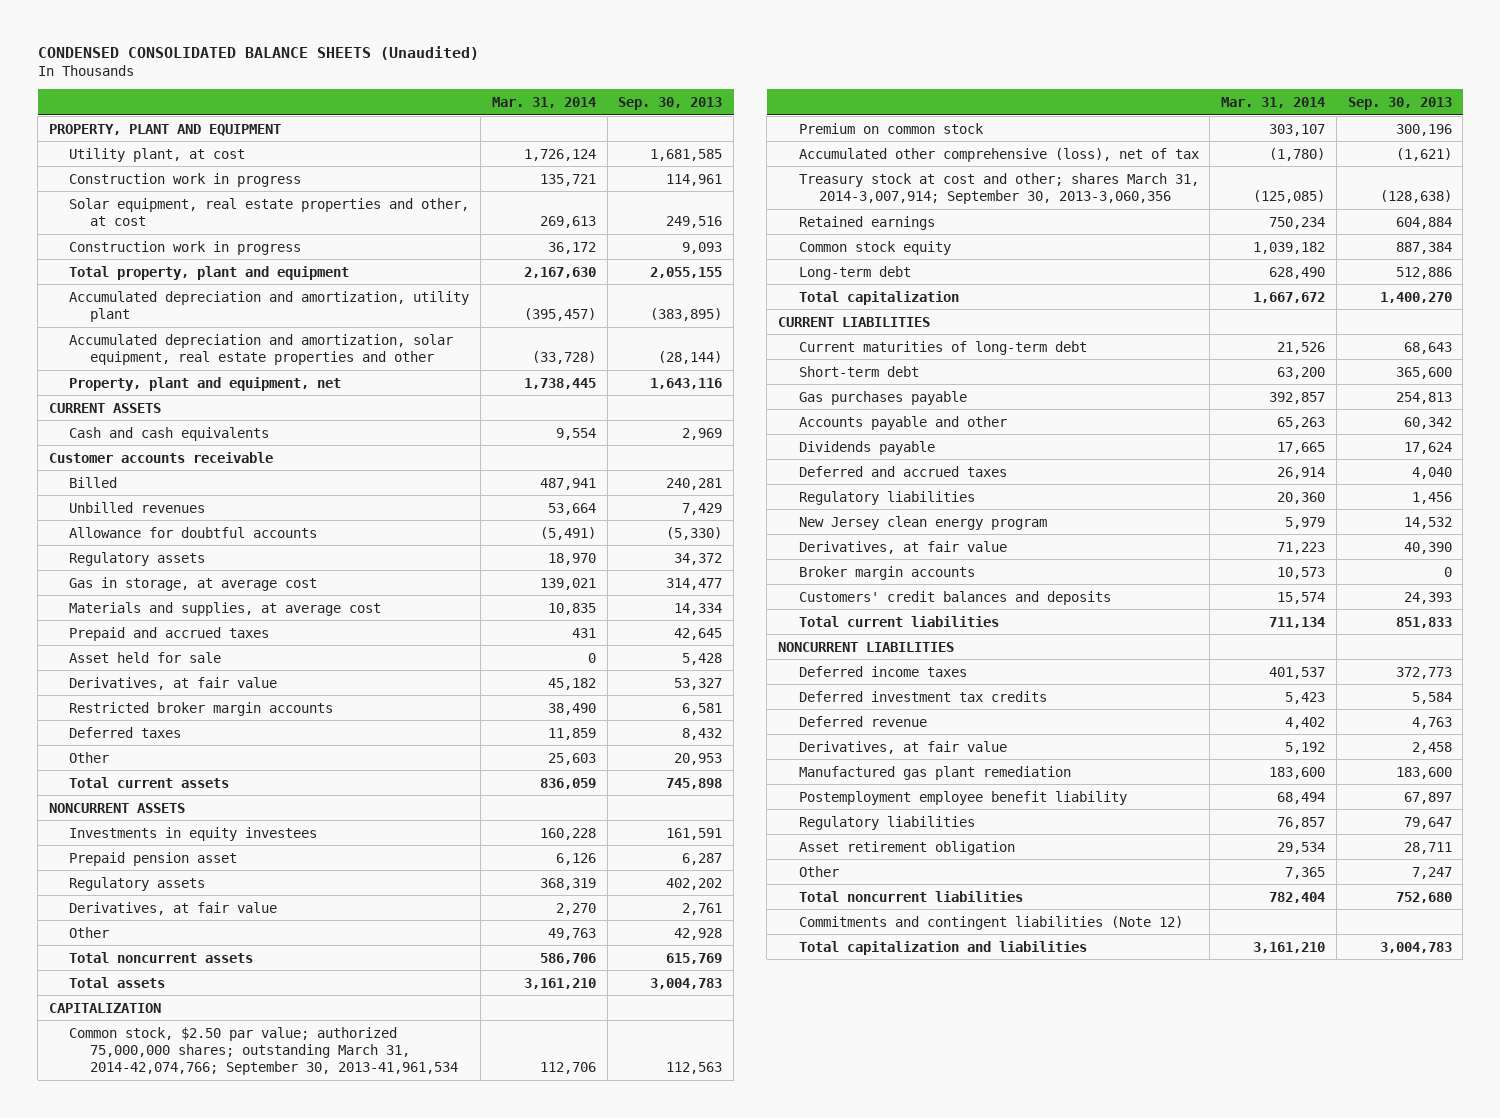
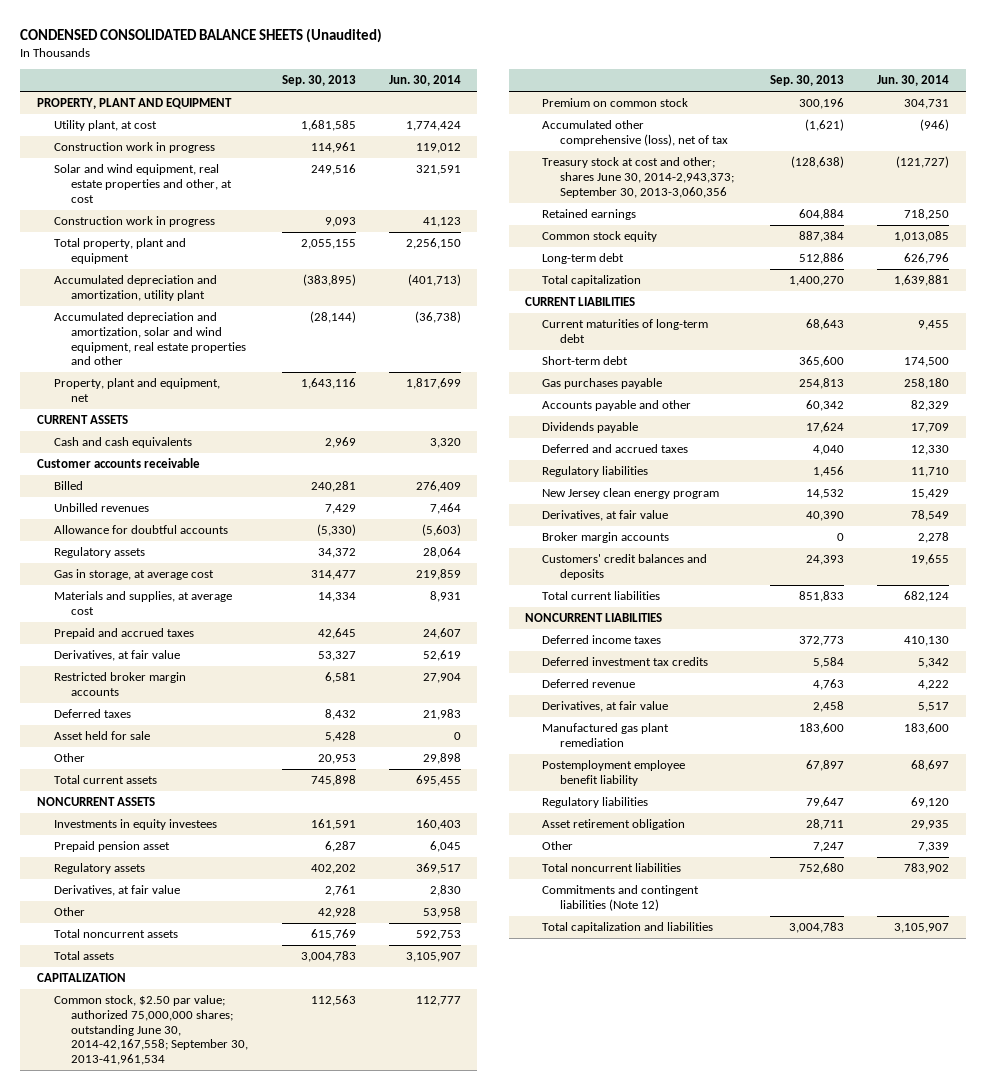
[491,96,596,108] Mar. 31, 2014 -> none
none -> [388,75,461,87] Jun. 30, 2014
[69,197,470,226] Solar equipment, real estate properties and other, at cost -> [54,164,233,203] Solar and wind equipment, real estate properties and other, at cost
[69,333,454,365] Accumulated depreciation and amortization, solar equipment, real estate properties and other -> [54,312,247,366] Accumulated depreciation and amortization, solar and wind equipment, real estate properties and other
[69,651,222,663] Asset held for sale -> [54,731,151,741] Asset held for sale
[69,1026,458,1075] Common stock, $2.50 par value; authorized 75,000,000 shares; outstanding March 31, 2014-42,074,766; September 30, 2013-41,961,534 -> [54,995,249,1066] Common stock, $2.50 par value; authorized 75,000,000 shares; outstanding June 30, 2014-42,167,558; September 30, 2013-41,961,534
[798,172,1199,204] Treasury stock at cost and other; shares March 31, 2014-3,007,914; September 30, 2013-3,060,356 -> [542,157,734,198] Treasury stock at cost and other; shares June 30, 2014-2,943,373; September 30, 2013-3,060,356

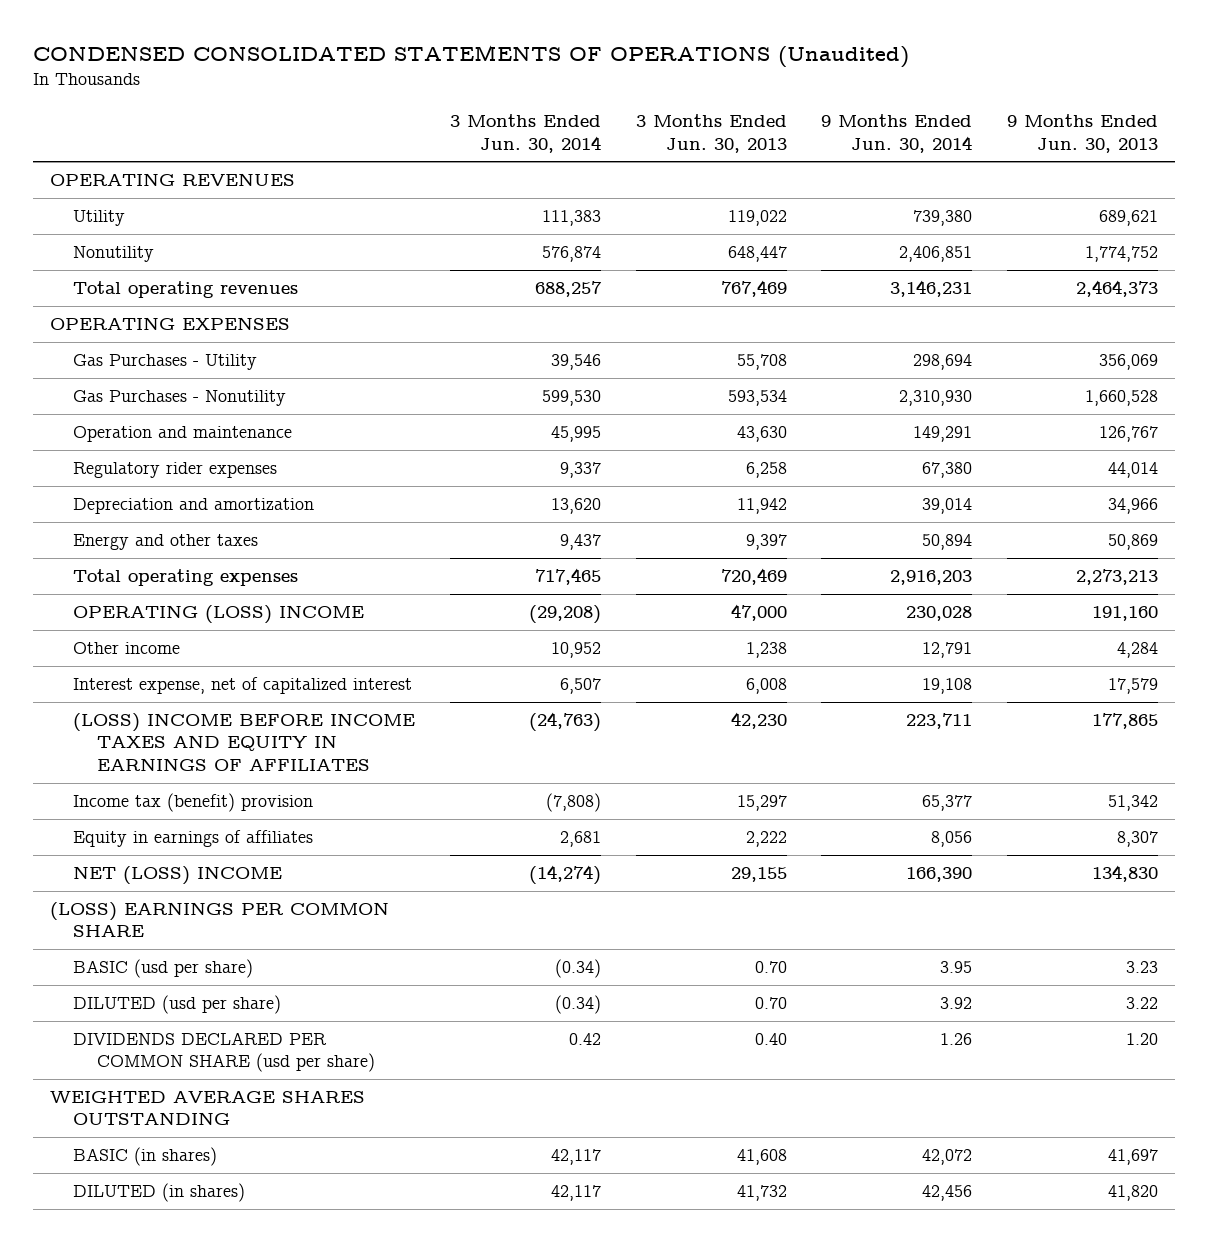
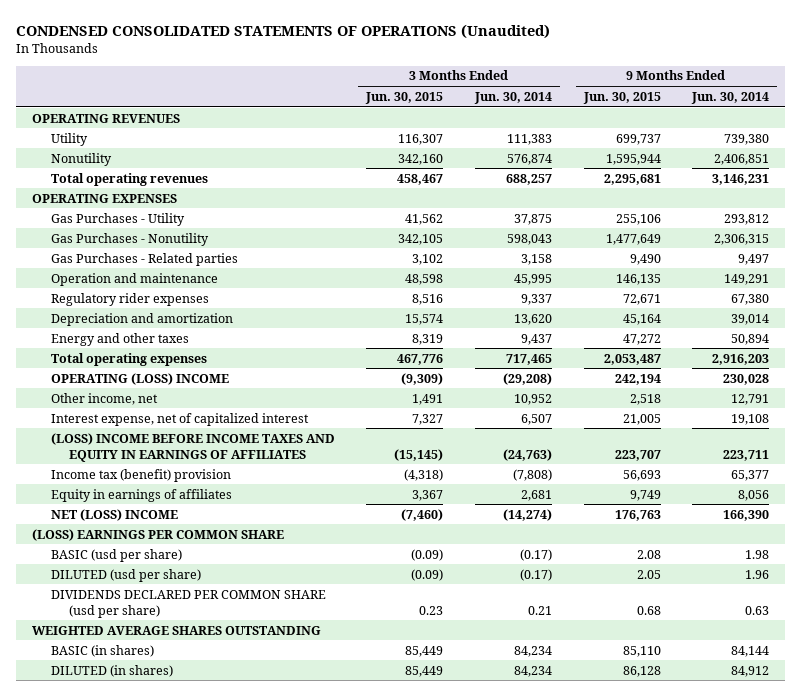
[635,114,787,153] 3 Months Ended Jun. 30, 2013 -> none
[1006,114,1158,153] 9 Months Ended Jun. 30, 2013 -> none
none -> [365,91,444,104] Jun. 30, 2015
none -> [582,91,661,104] Jun. 30, 2015
[551,354,602,371] 39,546 -> [513,213,552,225] 37,875
[913,354,973,371] 298,694 -> [724,213,770,225] 293,812
[542,390,602,407] 599,530 -> [506,233,552,245] 598,043
[899,390,973,407] 2,310,930 -> [714,233,770,245] 2,306,315
none -> [50,252,238,266] Gas Purchases - Related parties
[73,642,181,655] Other income -> [50,392,158,405] Other income, net
[555,959,602,979] (0.34) -> [519,548,552,561] (0.17)
[940,961,973,974] 3.95 -> [745,549,770,559] 1.98
[555,995,602,1015] (0.34) -> [519,568,552,581] (0.17)
[940,997,973,1010] 3.92 -> [745,569,770,579] 1.96
[569,1033,602,1046] 0.42 -> [527,605,552,615] 0.21
[940,1033,973,1046] 1.26 -> [745,605,770,615] 0.63
[551,1149,602,1166] 42,117 -> [513,645,552,657] 84,234
[922,1149,973,1166] 42,072 -> [731,645,770,657] 84,144
[551,1185,602,1202] 42,117 -> [513,665,552,677] 84,234
[922,1185,973,1202] 42,456 -> [731,665,770,677] 84,912

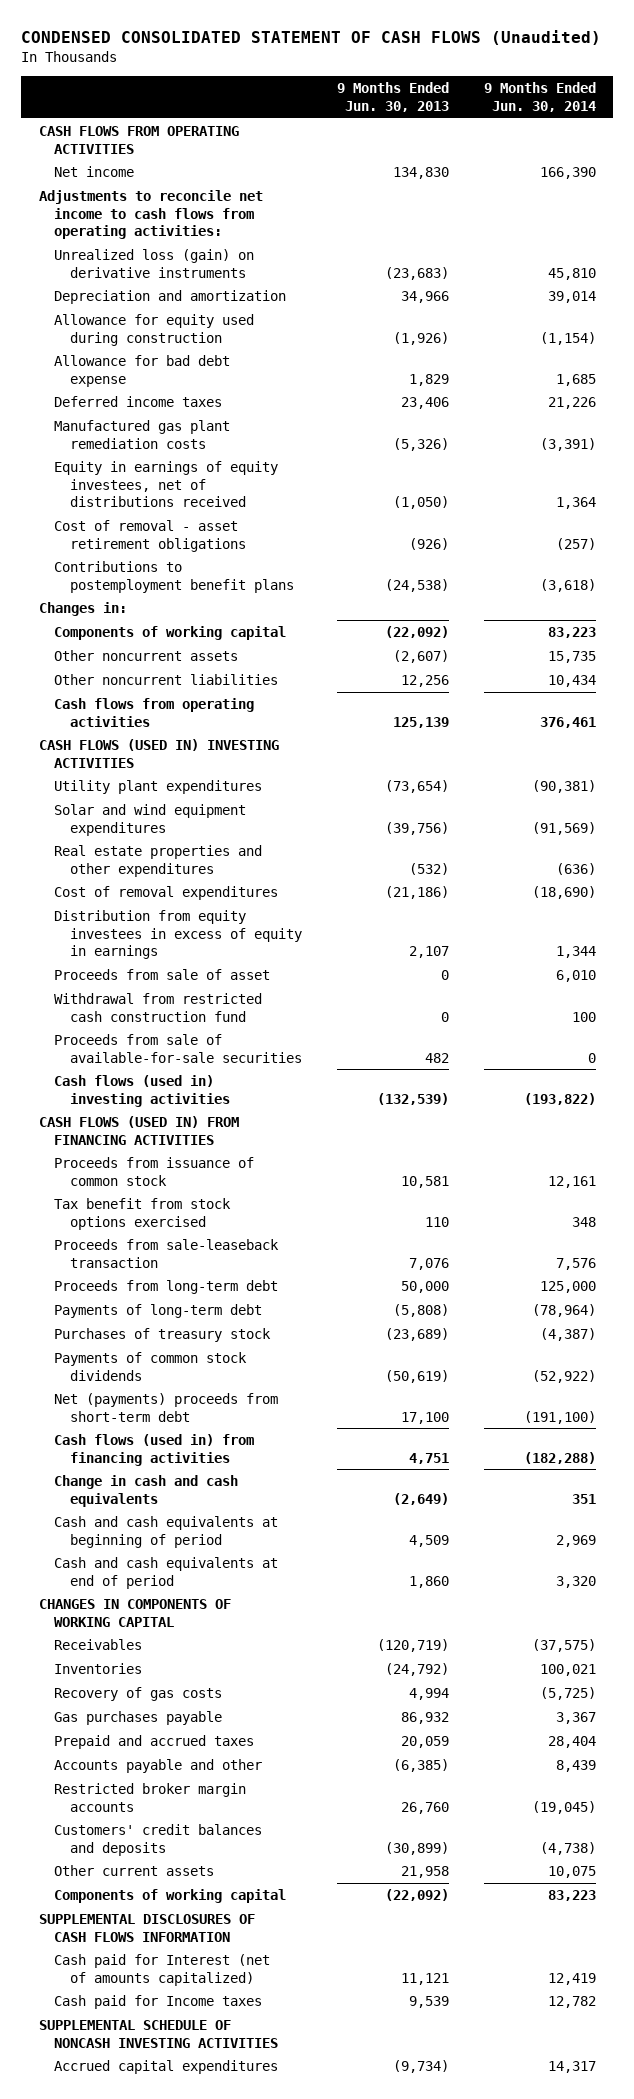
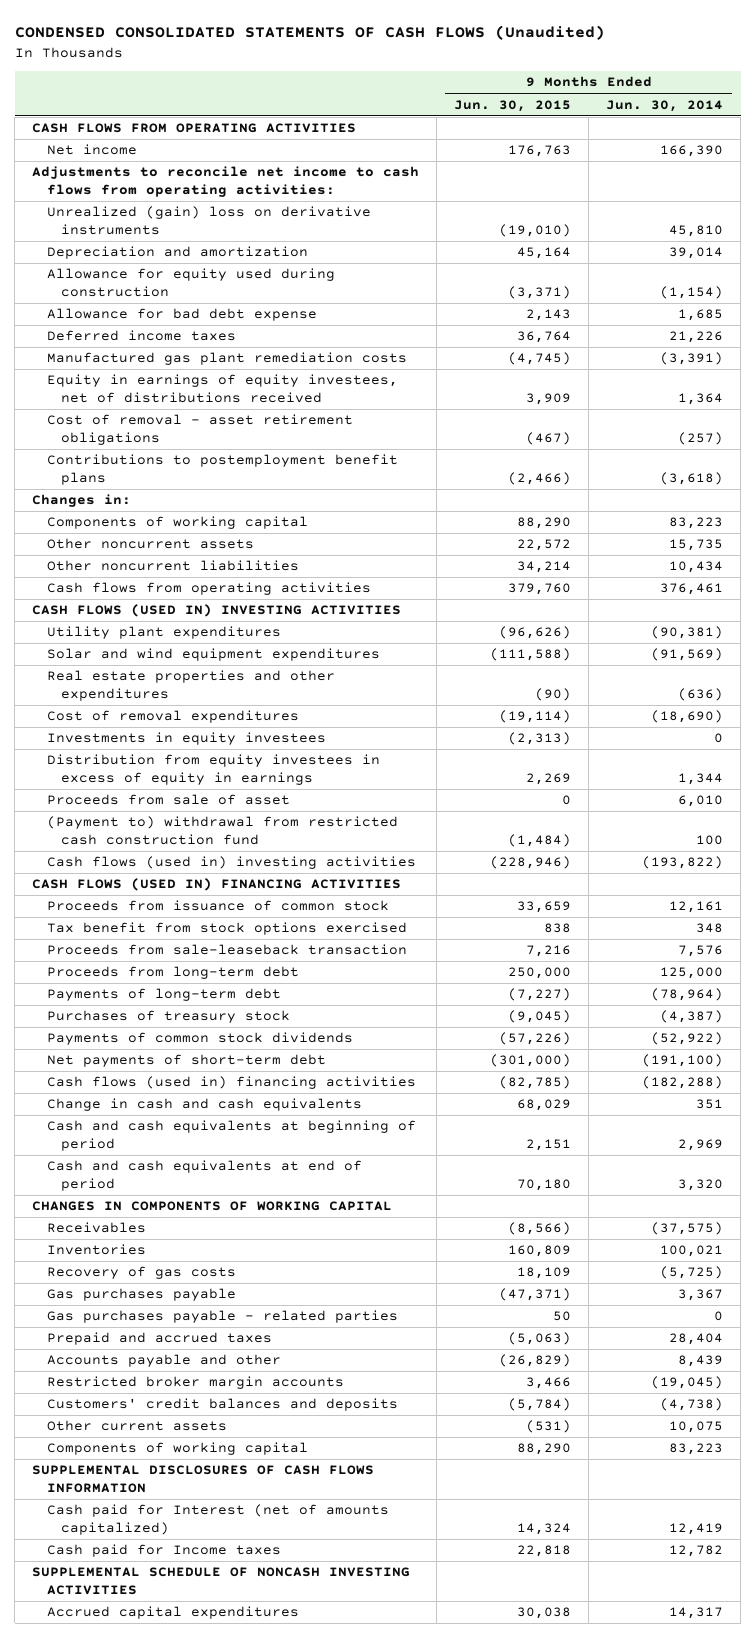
[21,30,602,46] CONDENSED CONSOLIDATED STATEMENT OF CASH FLOWS (Unaudited) -> [14,25,605,41] CONDENSED CONSOLIDATED STATEMENTS OF CASH FLOWS (Unaudited)
[336,82,449,112] 9 Months Ended Jun. 30, 2013 -> none
none -> [454,99,572,112] Jun. 30, 2015
[54,248,255,278] Unrealized loss (gain) on derivative instruments -> [46,206,371,235] Unrealized (gain) loss on derivative instruments
none -> [46,732,326,746] Investments in equity investees
[54,1033,302,1063] Proceeds from sale of available-for-sale securities -> none
[54,992,263,1022] Withdrawal from restricted cash construction fund -> [46,816,398,845] (Payment to) withdrawal from restricted cash construction fund
[38,1115,239,1145] CASH FLOWS (USED IN) FROM FINANCING ACTIVITIES -> [32,878,402,892] CASH FLOWS (USED IN) FINANCING ACTIVITIES
[54,1392,279,1422] Net (payments) proceeds from short-term debt -> [46,1054,326,1068] Net payments of short-term debt
[54,1433,255,1466] Cash flows (used in) from financing activities -> [46,1076,416,1090] Cash flows (used in) financing activities
none -> [46,1310,398,1324] Gas purchases payable - related parties

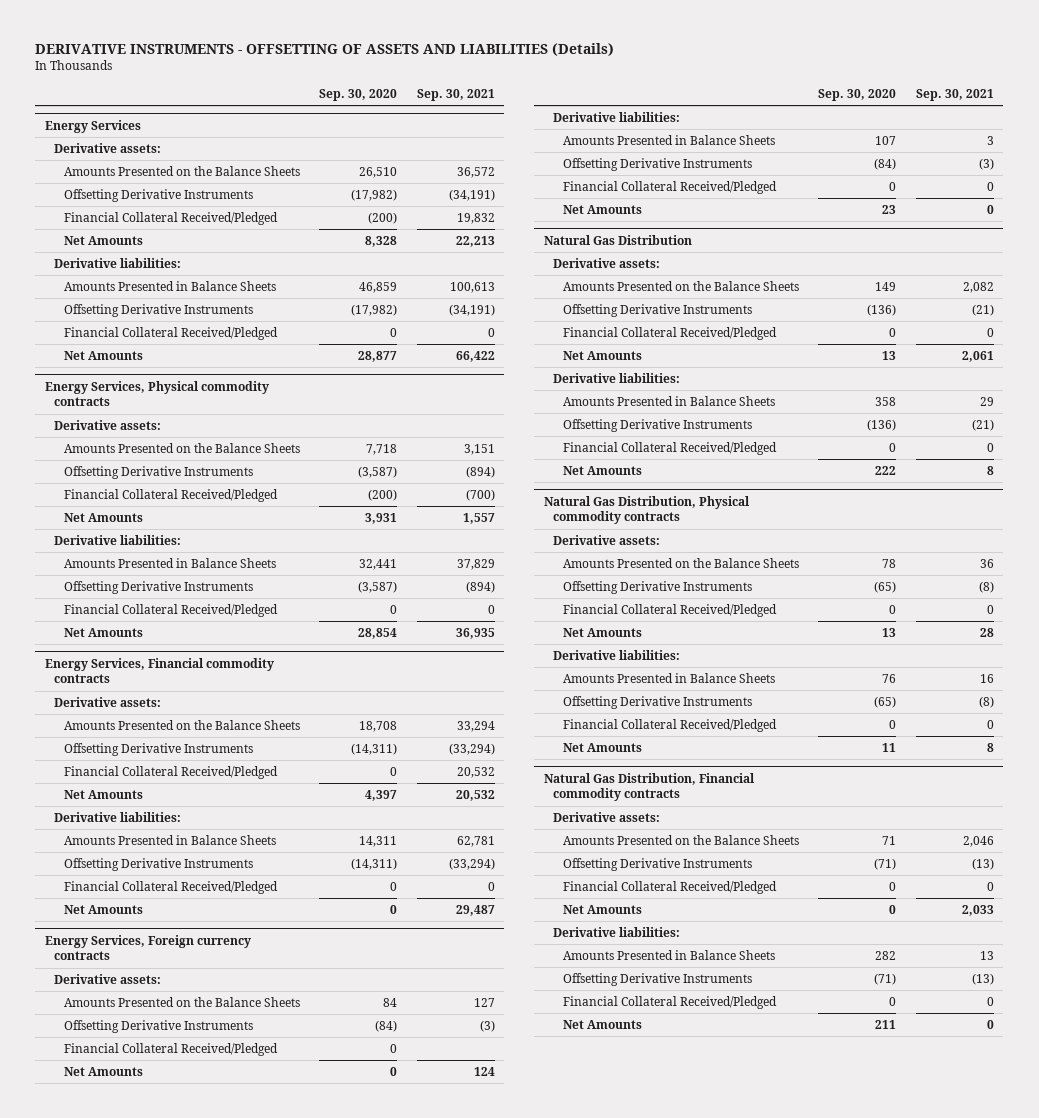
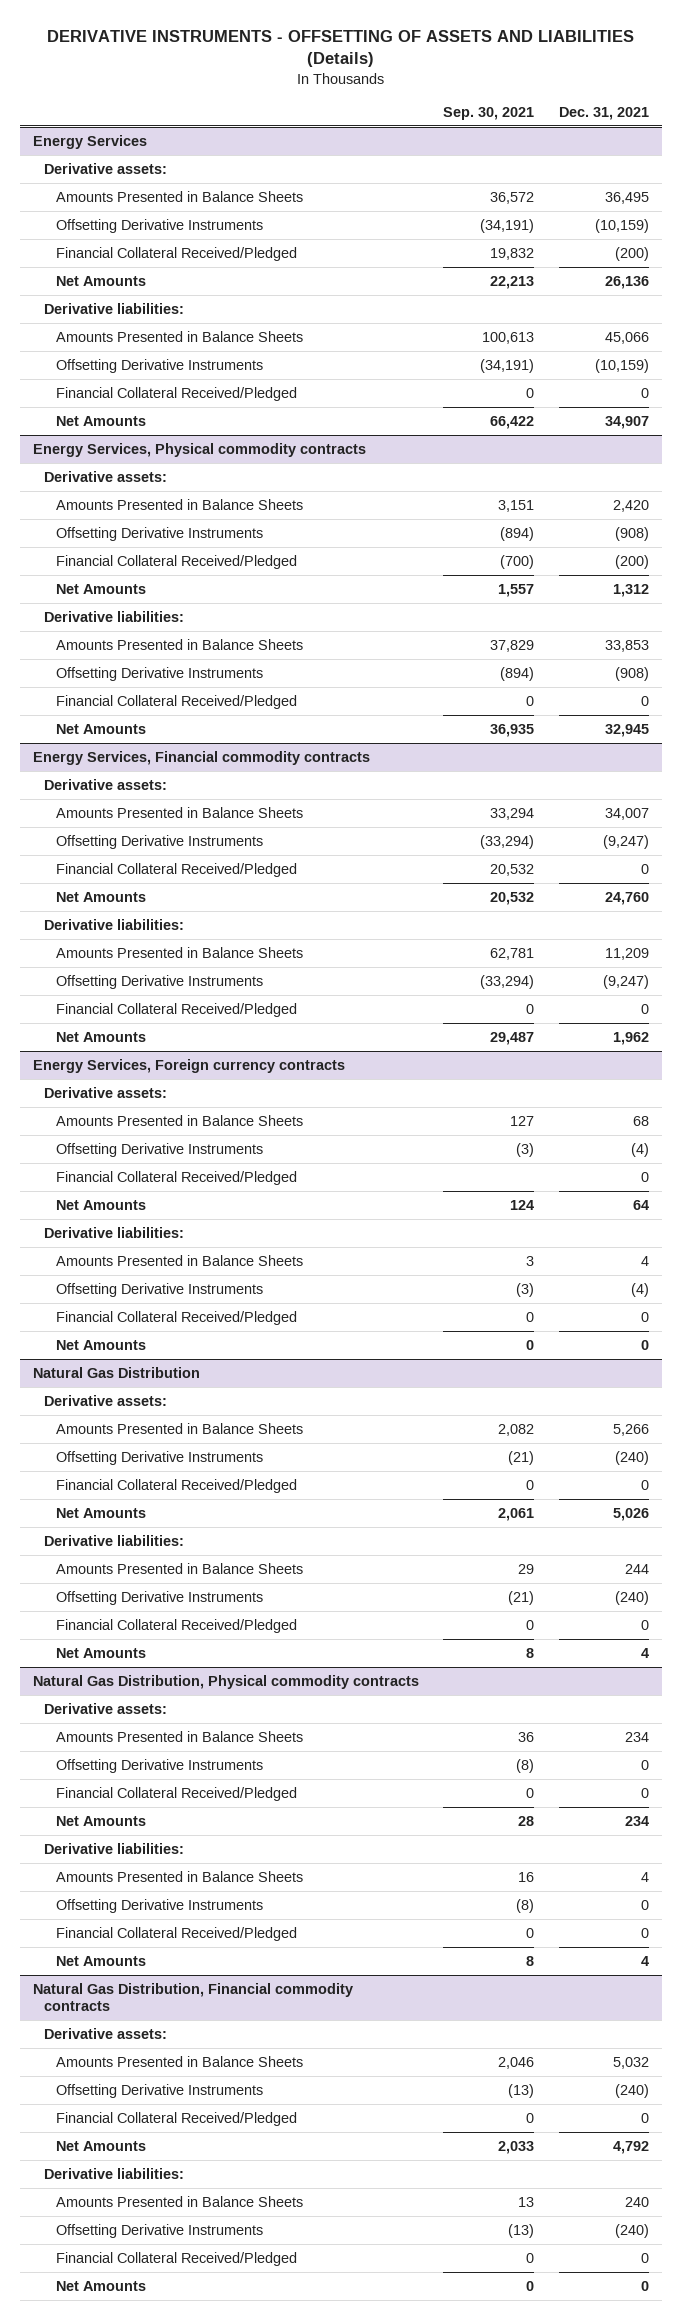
[319,89,398,102] Sep. 30, 2020 -> none
none -> [559,106,650,120] Dec. 31, 2021
[63,165,300,176] Amounts Presented on the Balance Sheets -> [56,190,304,202] Amounts Presented in Balance Sheets
[63,442,300,453] Amounts Presented on the Balance Sheets -> [56,498,304,510] Amounts Presented in Balance Sheets
[63,719,300,730] Amounts Presented on the Balance Sheets -> [56,806,304,818] Amounts Presented in Balance Sheets
[63,996,300,1007] Amounts Presented on the Balance Sheets -> [56,1114,304,1126] Amounts Presented in Balance Sheets
[562,280,799,291] Amounts Presented on the Balance Sheets -> [56,1422,304,1434] Amounts Presented in Balance Sheets
[562,557,799,568] Amounts Presented on the Balance Sheets -> [56,1730,304,1742] Amounts Presented in Balance Sheets
[562,834,799,845] Amounts Presented on the Balance Sheets -> [56,2055,304,2067] Amounts Presented in Balance Sheets

